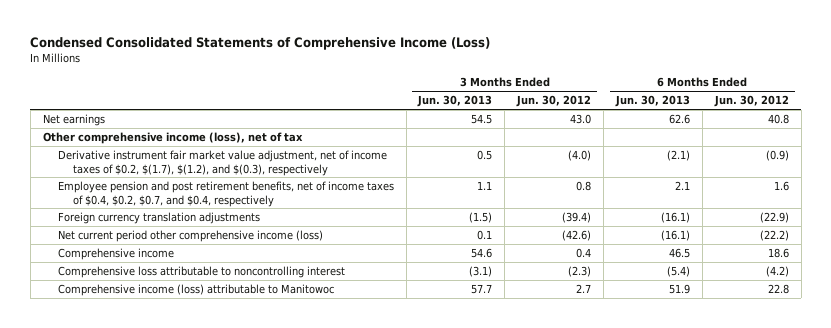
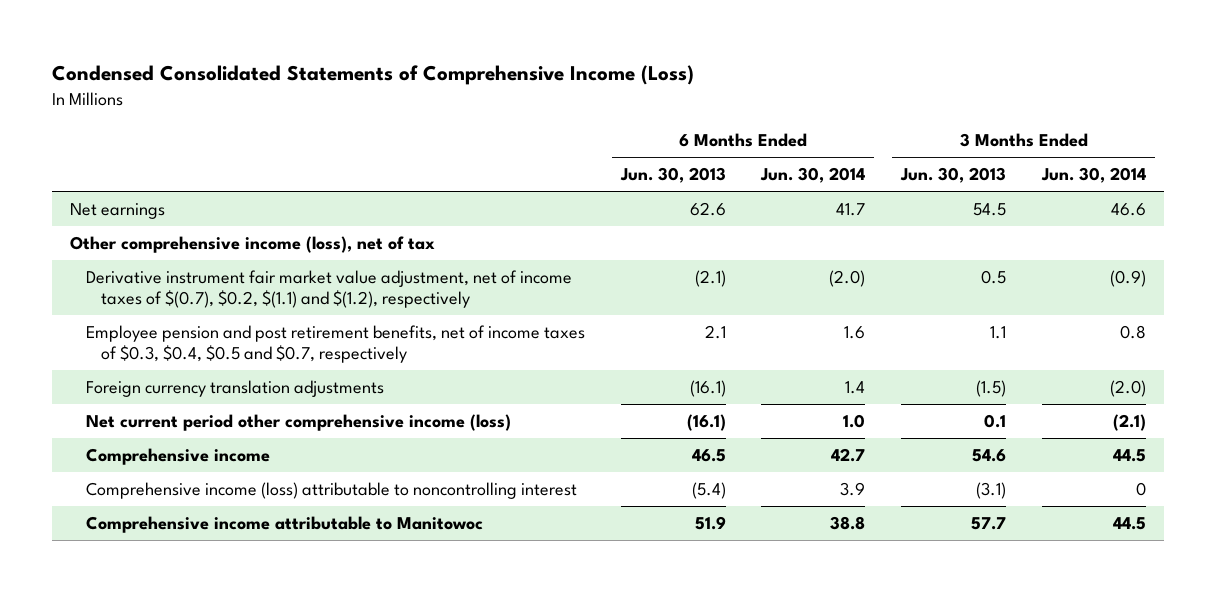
[516,95,592,108] Jun. 30, 2012 -> none
[713,95,789,108] Jun. 30, 2012 -> none
none -> [760,167,866,184] Jun. 30, 2014
none -> [1041,167,1147,184] Jun. 30, 2014
[57,149,387,176] Derivative instrument fair market value adjustment, net of income taxes of $0.2, $(1.7), $(1.2), and $(0.3), respectively -> [85,270,572,309] Derivative instrument fair market value adjustment, net of income taxes of $(0.7), $0.2, $(1.1) and $(1.2), respectively
[57,180,394,207] Employee pension and post retirement benefits, net of income taxes of $0.4, $0.2, $0.7, and $0.4, respectively -> [85,325,585,364] Employee pension and post retirement benefits, net of income taxes of $0.3, $0.4, $0.5 and $0.7, respectively
[57,265,345,278] Comprehensive loss attributable to noncontrolling interest -> [85,482,577,500] Comprehensive income (loss) attributable to noncontrolling interest
[57,283,334,296] Comprehensive income (loss) attributable to Manitowoc -> [85,516,483,534] Comprehensive income attributable to Manitowoc

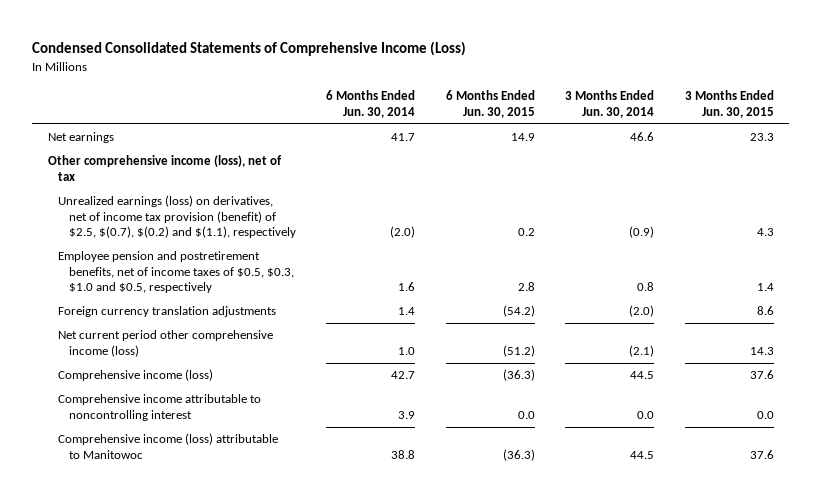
[619,167,726,184] Jun. 30, 2013 -> none
[900,167,1007,184] Jun. 30, 2013 -> none
none -> [445,90,535,118] 6 Months Ended Jun. 30, 2015
none -> [684,90,774,118] 3 Months Ended Jun. 30, 2015
[85,270,572,309] Derivative instrument fair market value adjustment, net of income taxes of $(0.7), $0.2, $(1.1) and $(1.2), respectively -> [58,195,296,239] Unrealized earnings (loss) on derivatives, net of income tax provision (benefit) of $2.5, $(0.7), $(0.2) and $(1.1), respectively
[85,325,585,364] Employee pension and post retirement benefits, net of income taxes of $0.3, $0.4, $0.5 and $0.7, respectively -> [58,251,294,294] Employee pension and postretirement benefits, net of income taxes of $0.5, $0.3, $1.0 and $0.5, respectively
[85,448,270,466] Comprehensive income -> [58,369,214,382] Comprehensive income (loss)
[85,482,577,500] Comprehensive income (loss) attributable to noncontrolling interest -> [58,394,262,421] Comprehensive income attributable to noncontrolling interest
[1136,482,1147,497] 0 -> [637,410,655,419] 0.0
[85,516,483,534] Comprehensive income attributable to Manitowoc -> [58,433,279,459] Comprehensive income (loss) attributable to Manitowoc

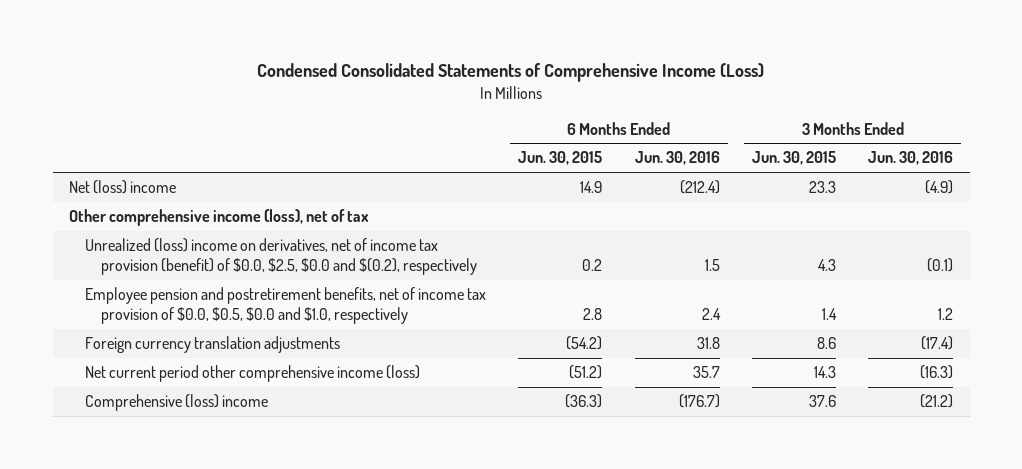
[326,90,416,118] 6 Months Ended Jun. 30, 2014 -> none
[565,90,655,118] 3 Months Ended Jun. 30, 2014 -> none
none -> [634,151,720,166] Jun. 30, 2016
none -> [868,151,954,166] Jun. 30, 2016
[47,132,114,144] Net earnings -> [68,180,176,195] Net (loss) income
[58,195,296,239] Unrealized earnings (loss) on derivatives, net of income tax provision (benefit) of $2.5, $(0.7), $(0.2) and $(1.1), respectively -> [84,238,477,276] Unrealized (loss) income on derivatives, net of income tax provision (benefit) of $0.0, $2.5, $0.0 and $(0.2), respectively
[58,251,294,294] Employee pension and postretirement benefits, net of income taxes of $0.5, $0.3, $1.0 and $0.5, respectively -> [84,287,486,325] Employee pension and postretirement benefits, net of income tax provision of $0.0, $0.5, $0.0 and $1.0, respectively
[58,369,214,382] Comprehensive income (loss) -> none
[58,394,262,421] Comprehensive income attributable to noncontrolling interest -> none
[58,433,279,459] Comprehensive income (loss) attributable to Manitowoc -> [84,394,268,412] Comprehensive (loss) income

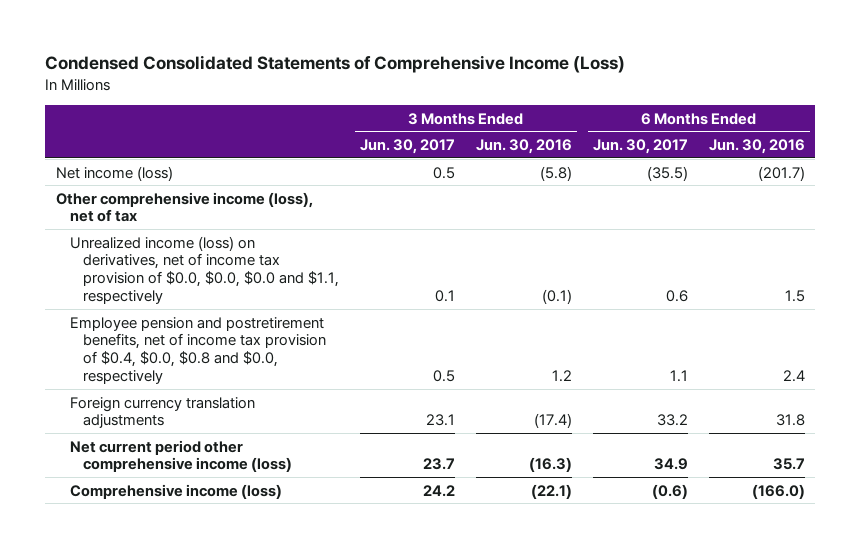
[518,151,603,166] Jun. 30, 2015 -> none
[752,151,837,166] Jun. 30, 2015 -> none
none -> [360,138,456,154] Jun. 30, 2017
none -> [592,138,688,154] Jun. 30, 2017
[68,180,176,195] Net (loss) income -> [55,165,173,181] Net income (loss)
[679,180,720,195] (212.4) -> [757,165,805,181] (201.7)
[925,180,954,195] (4.9) -> [540,165,573,181] (5.8)
[84,238,477,276] Unrealized (loss) income on derivatives, net of income tax provision (benefit) of $0.0, $2.5, $0.0 and $(0.2), respectively -> [69,235,340,305] Unrealized income (loss) on derivatives, net of income tax provision of $0.0, $0.0, $0.0 and $1.1, respectively
[84,287,486,325] Employee pension and postretirement benefits, net of income tax provision of $0.0, $0.5, $0.0 and $1.0, respectively -> [69,316,327,385] Employee pension and postretirement benefits, net of income tax provision of $0.4, $0.0, $0.8 and $0.0, respectively
[84,394,268,412] Comprehensive (loss) income -> [69,483,282,499] Comprehensive income (loss)
[678,394,720,409] (176.7) -> [751,483,805,499] (166.0)
[920,394,954,409] (21.2) -> [531,483,573,499] (22.1)

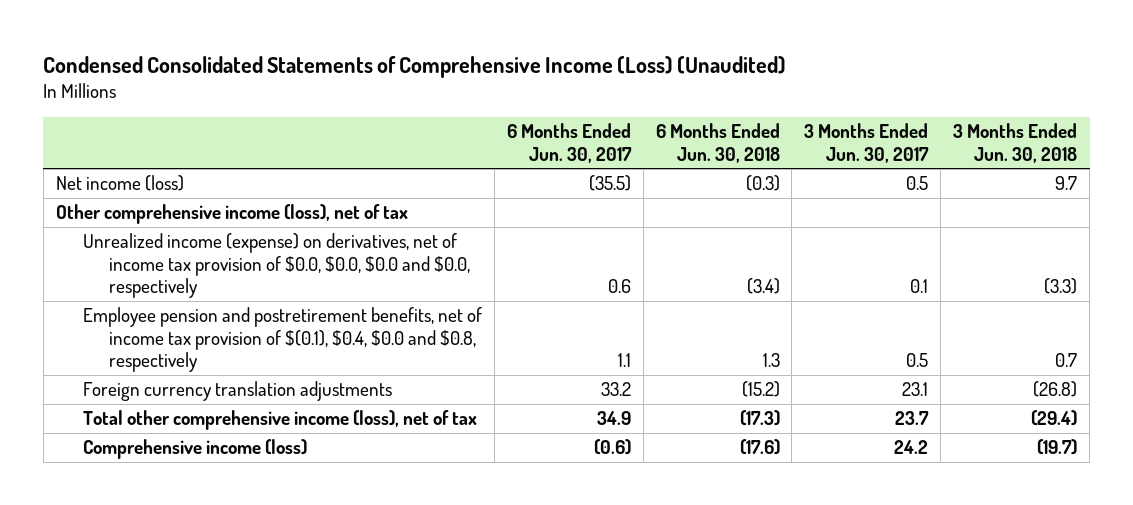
[45,55,626,74] Condensed Consolidated Statements of Comprehensive Income (Loss) -> [43,55,787,78] Condensed Consolidated Statements of Comprehensive Income (Loss) (Unaudited)
[476,138,573,154] Jun. 30, 2016 -> none
[708,138,805,154] Jun. 30, 2016 -> none
none -> [655,123,780,163] 6 Months Ended Jun. 30, 2018
none -> [953,123,1078,163] 3 Months Ended Jun. 30, 2018
[69,235,340,305] Unrealized income (loss) on derivatives, net of income tax provision of $0.0, $0.0, $0.0 and $1.1, respectively -> [82,233,471,299] Unrealized income (expense) on derivatives, net of income tax provision of $0.0, $0.0, $0.0 and $0.0, respectively
[69,316,327,385] Employee pension and postretirement benefits, net of income tax provision of $0.4, $0.0, $0.8 and $0.0, respectively -> [82,307,482,373] Employee pension and postretirement benefits, net of income tax provision of $(0.1), $0.4, $0.0 and $0.8, respectively
[69,439,293,473] Net current period other comprehensive income (loss) -> [82,410,477,431] Total other comprehensive income (loss), net of tax

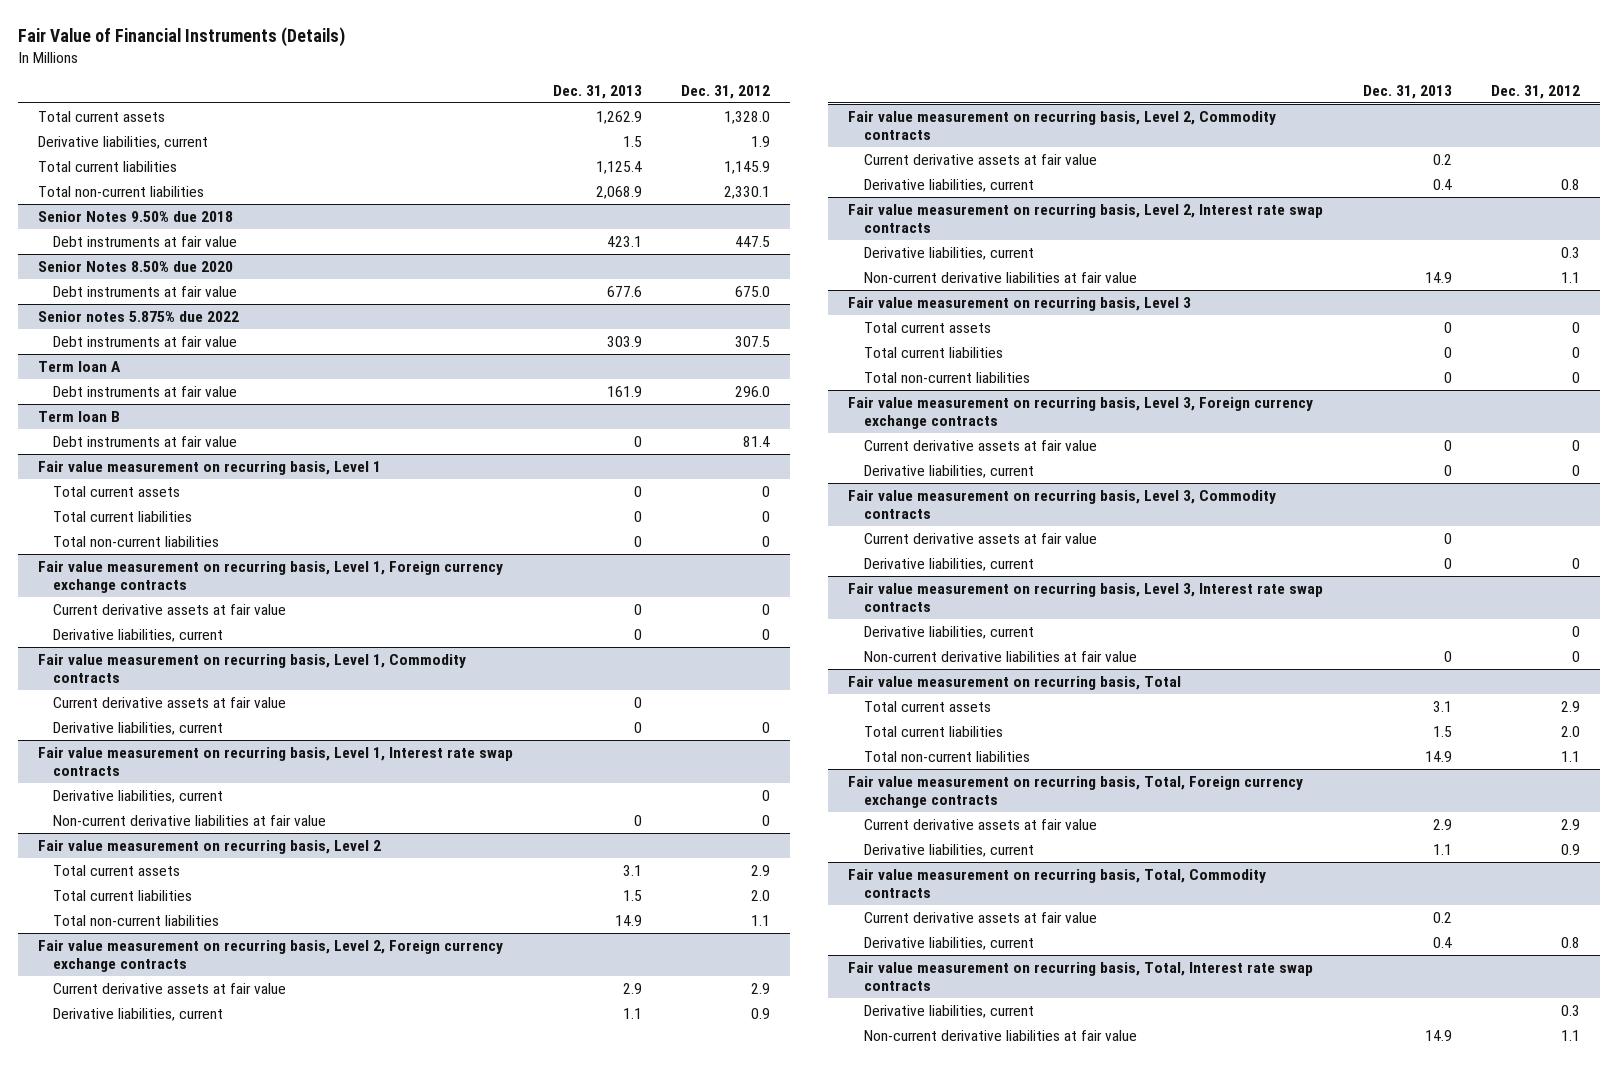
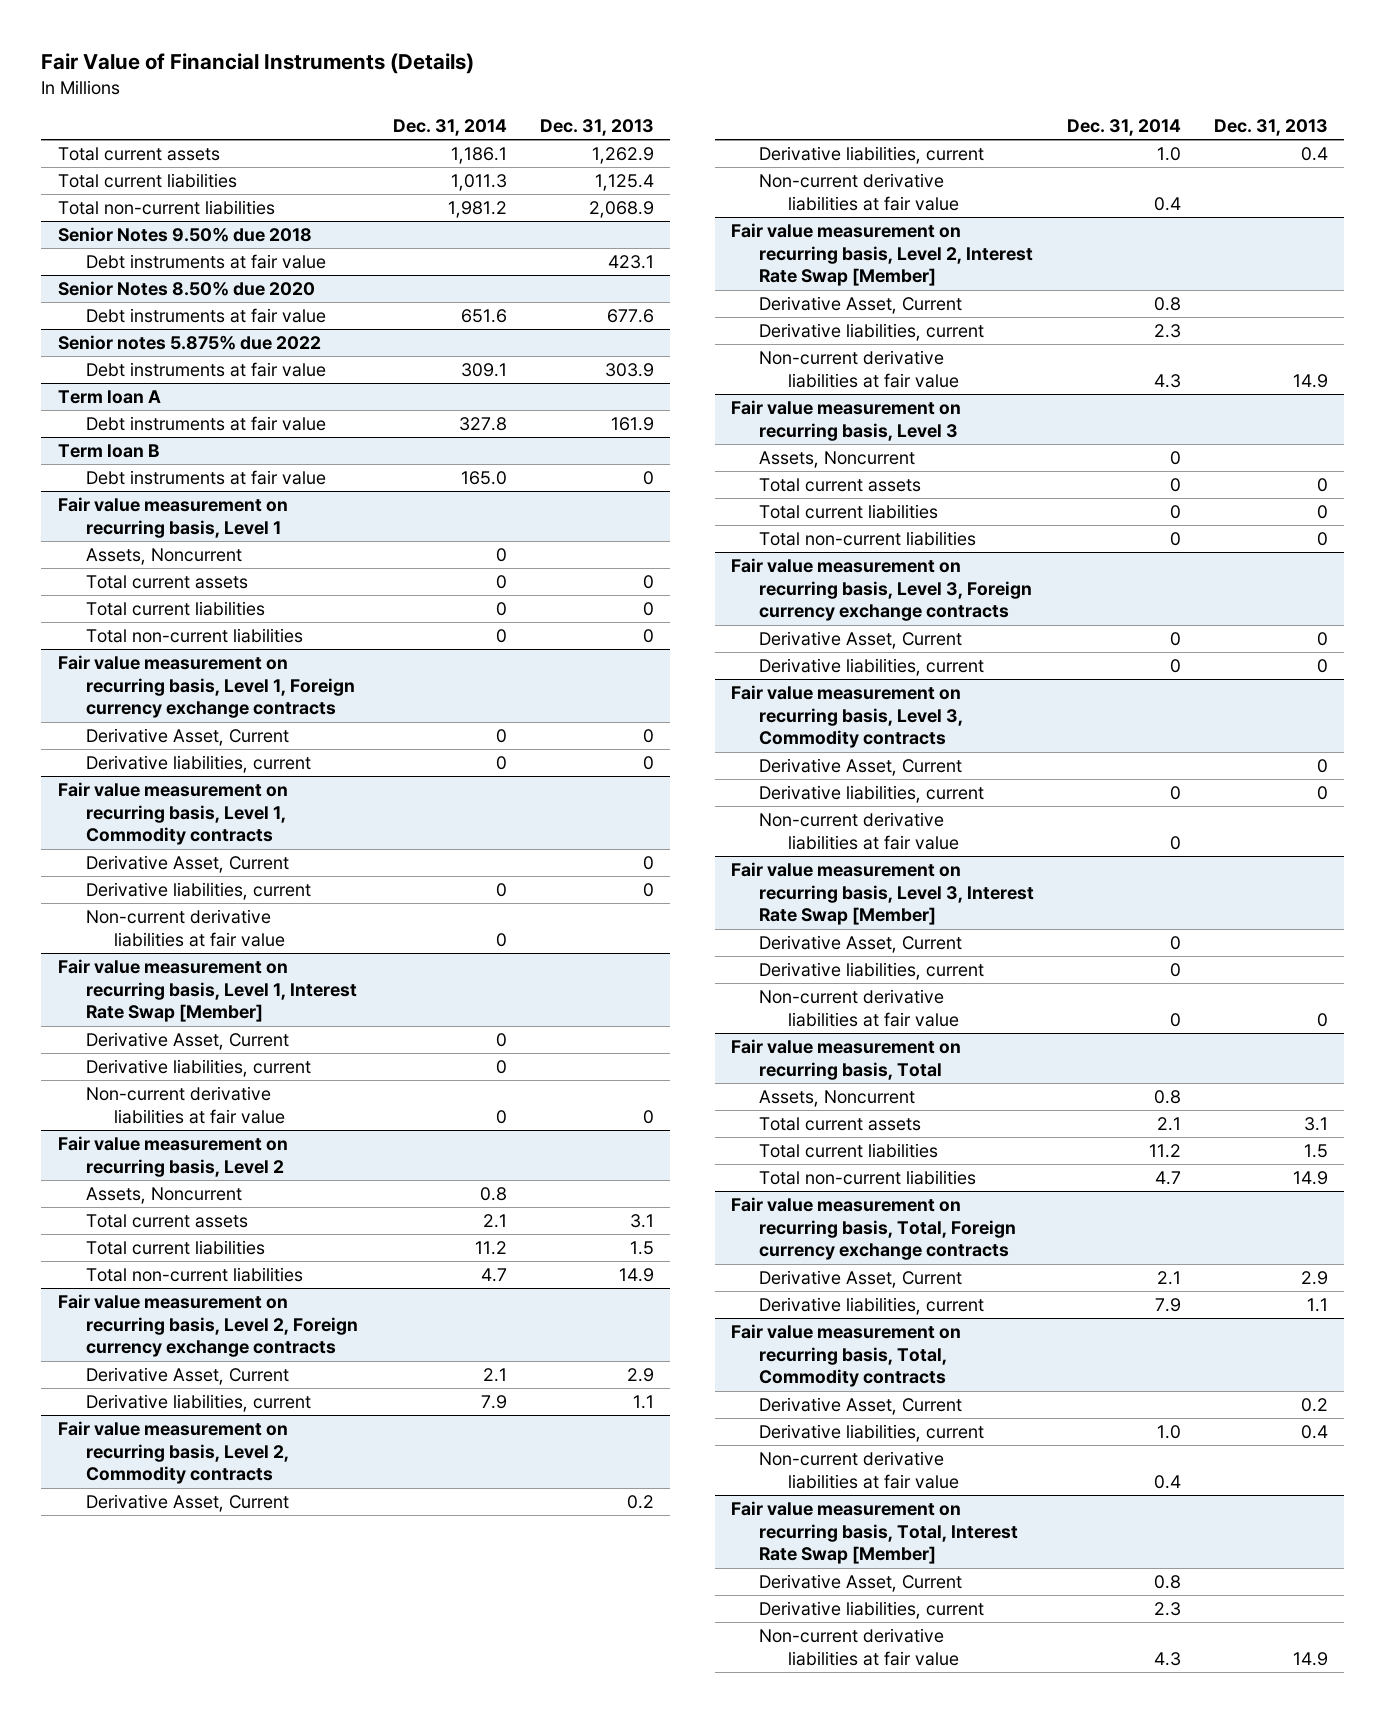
[681,84,771,99] Dec. 31, 2012 -> none
none -> [393,118,508,136] Dec. 31, 2014
[37,135,208,149] Derivative liabilities, current -> none
none -> [85,548,242,566] Assets, Noncurrent
[53,603,287,615] Current derivative assets at fair value -> [85,728,289,747] Derivative Asset, Current
[53,696,287,708] Current derivative assets at fair value -> [85,855,289,874] Derivative Asset, Current
none -> [85,909,285,947] Non-current derivative liabilities at fair value
[37,746,513,776] Fair value measurement on recurring basis, Level 1, Interest rate swap contracts -> [57,959,357,1023] Fair value measurement on recurring basis, Level 1, Interest Rate Swap [Member]
none -> [85,1032,289,1051] Derivative Asset, Current
none -> [85,1187,242,1205] Assets, Noncurrent
[53,982,287,994] Current derivative assets at fair value -> [85,1367,289,1386] Derivative Asset, Current
[863,153,1097,165] Current derivative assets at fair value -> [85,1494,289,1513] Derivative Asset, Current
none -> [759,173,959,211] Non-current derivative liabilities at fair value
[848,203,1324,233] Fair value measurement on recurring basis, Level 2, Interest rate swap contracts -> [731,223,1034,287] Fair value measurement on recurring basis, Level 2, Interest Rate Swap [Member]
none -> [759,296,963,315] Derivative Asset, Current
none -> [759,451,916,469] Assets, Noncurrent
[863,439,1097,451] Current derivative assets at fair value -> [759,631,963,650] Derivative Asset, Current
[863,532,1097,544] Current derivative assets at fair value -> [759,758,963,777] Derivative Asset, Current
none -> [759,812,959,850] Non-current derivative liabilities at fair value
[848,582,1324,612] Fair value measurement on recurring basis, Level 3, Interest rate swap contracts -> [731,862,1035,926] Fair value measurement on recurring basis, Level 3, Interest Rate Swap [Member]
none -> [759,935,963,954] Derivative Asset, Current
none -> [759,1090,916,1108] Assets, Noncurrent
[863,818,1097,830] Current derivative assets at fair value -> [759,1270,963,1289] Derivative Asset, Current
[863,911,1097,923] Current derivative assets at fair value -> [759,1397,963,1416] Derivative Asset, Current
none -> [759,1451,959,1489] Non-current derivative liabilities at fair value
[848,961,1314,991] Fair value measurement on recurring basis, Total, Interest rate swap contracts -> [731,1501,1019,1565] Fair value measurement on recurring basis, Total, Interest Rate Swap [Member]
none -> [759,1574,963,1593] Derivative Asset, Current

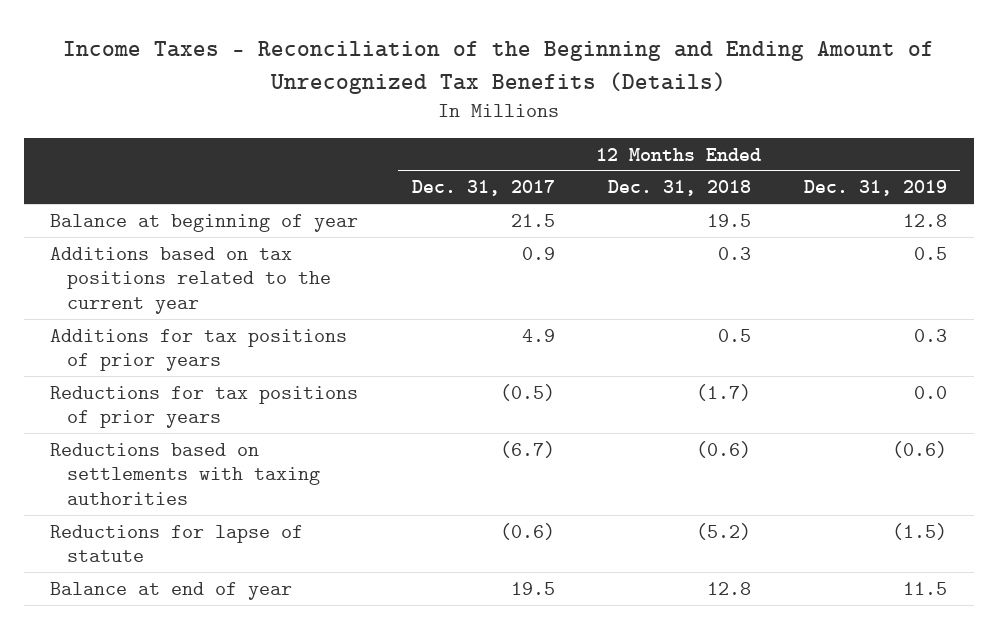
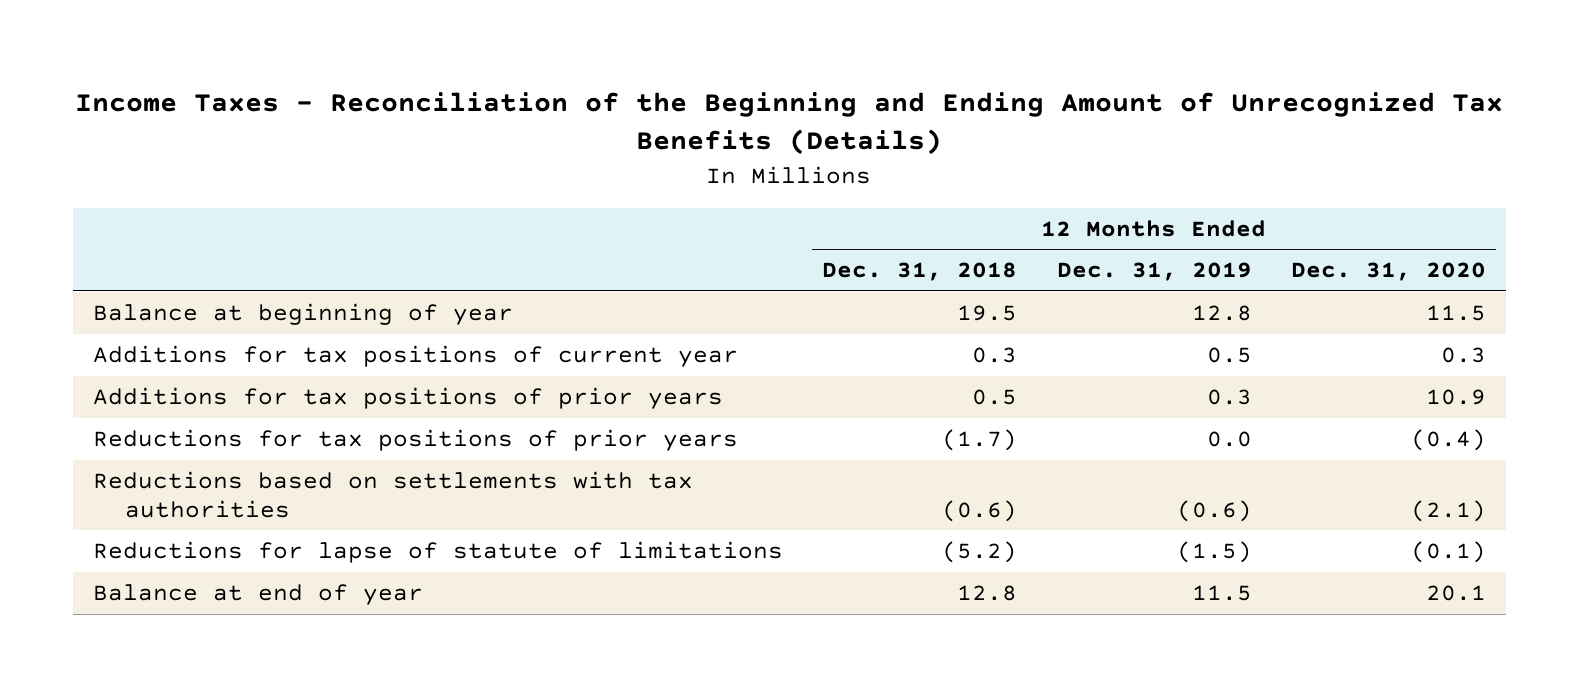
[411,180,555,197] Dec. 31, 2017 -> none
none -> [1290,262,1486,282] Dec. 31, 2020
[50,246,331,314] Additions based on tax positions related to the current year -> [92,345,738,368] Additions for tax positions of current year
[50,442,320,505] Reductions based on settlements with taxing authorities -> [92,471,693,518] Reductions based on settlements with tax authorities
[50,524,304,563] Reductions for lapse of statute -> [92,541,783,564] Reductions for lapse of statute of limitations

